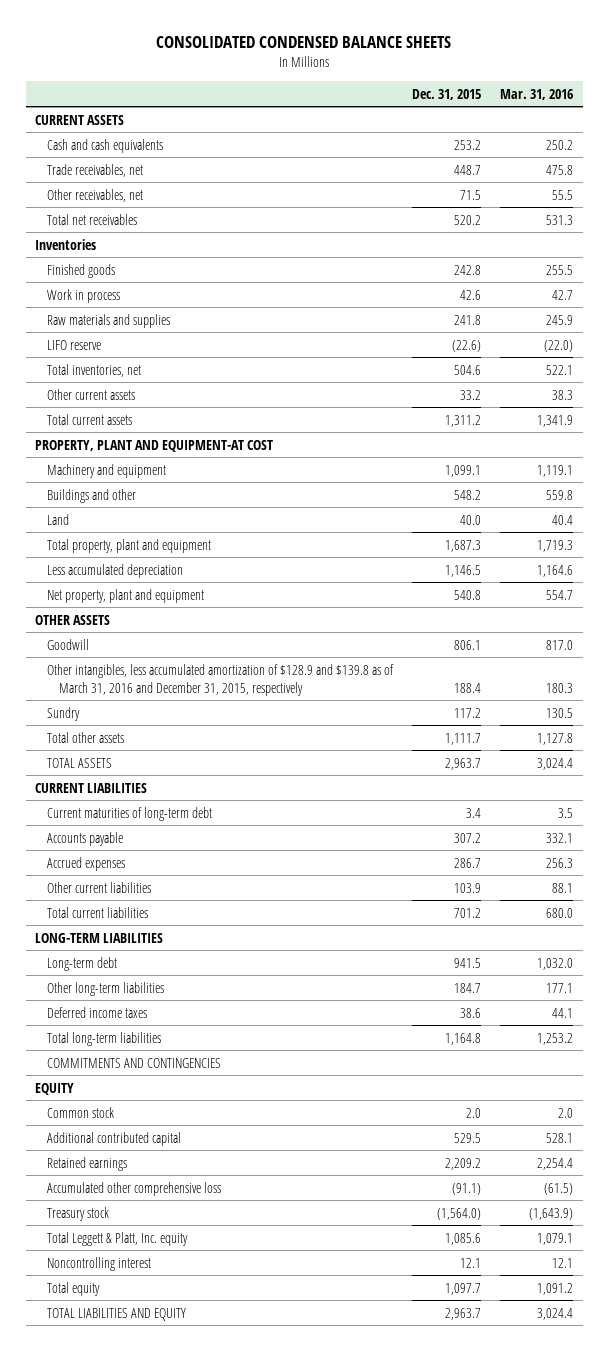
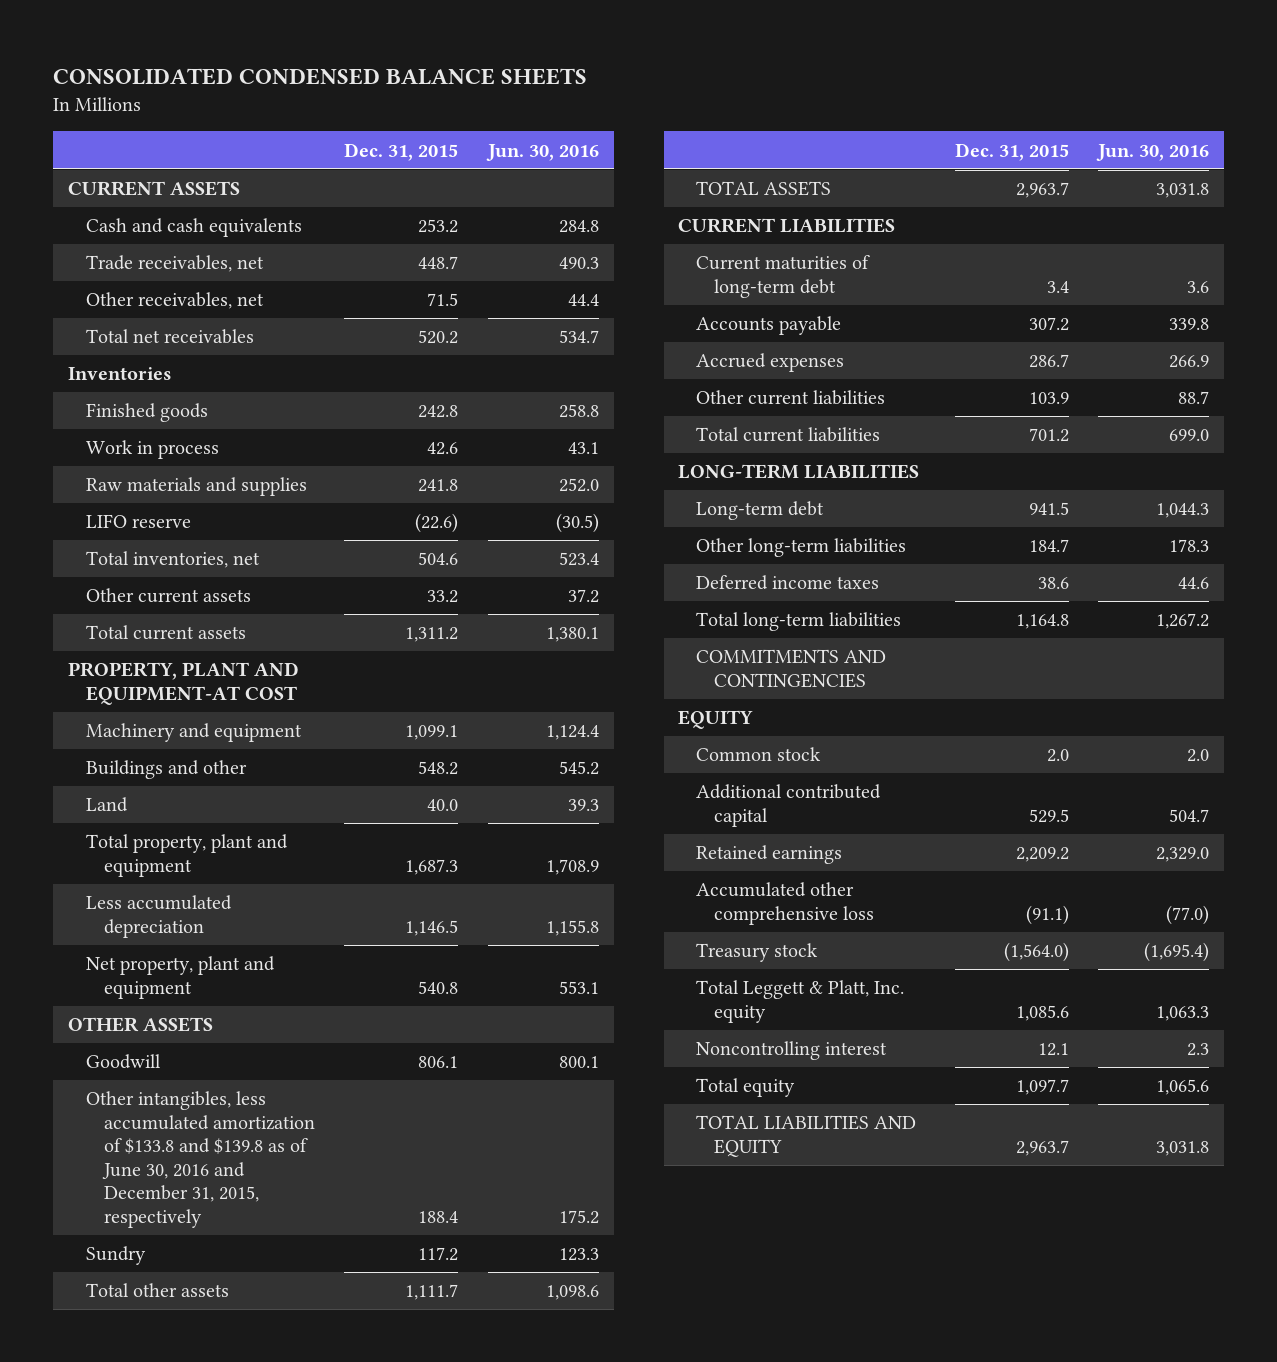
[500,88,574,100] Mar. 31, 2016 -> none
none -> [485,143,599,161] Jun. 30, 2016
[47,663,395,696] Other intangibles, less accumulated amortization of $128.9 and $139.8 as of March 31, 2016 and December 31, 2015, respectively -> [85,1091,316,1228] Other intangibles, less accumulated amortization of $133.8 and $139.8 as of June 30, 2016 and December 31, 2015, respectively

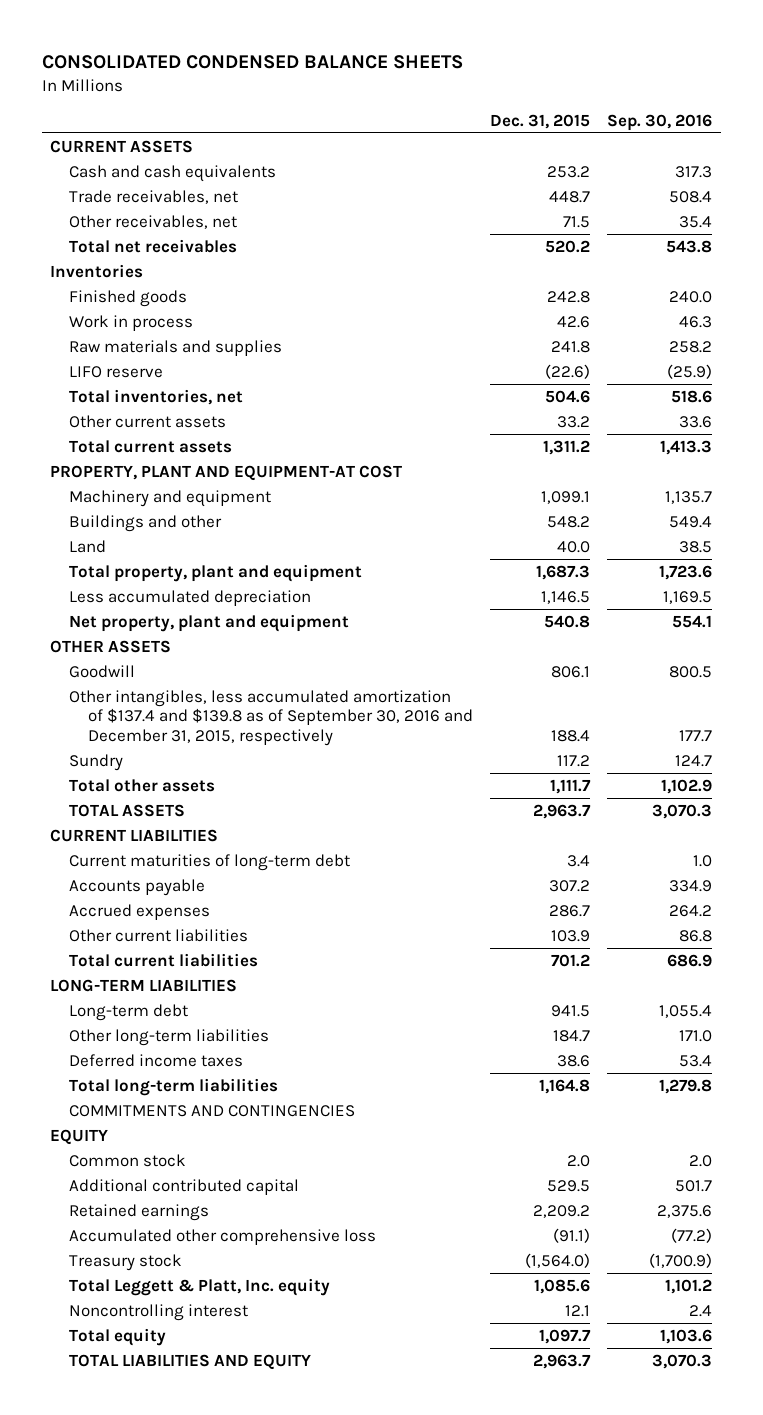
[485,143,599,161] Jun. 30, 2016 -> none
none -> [607,114,713,132] Sep. 30, 2016
[85,1091,316,1228] Other intangibles, less accumulated amortization of $133.8 and $139.8 as of June 30, 2016 and December 31, 2015, respectively -> [69,689,474,747] Other intangibles, less accumulated amortization of $137.4 and $139.8 as of September 30, 2016 and December 31, 2015, respectively

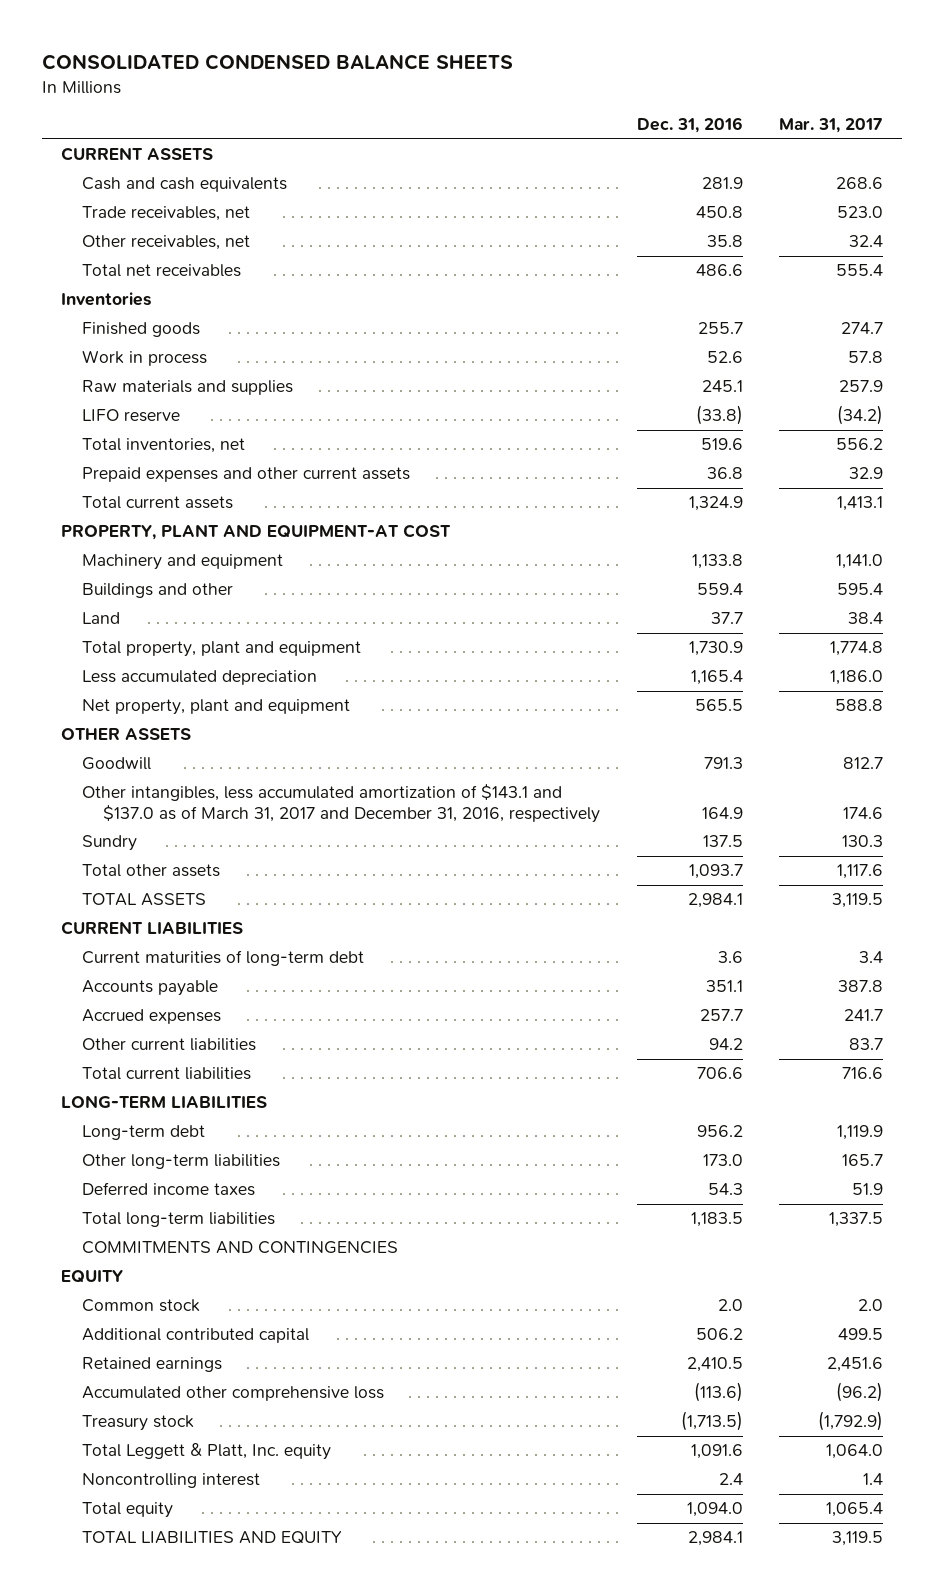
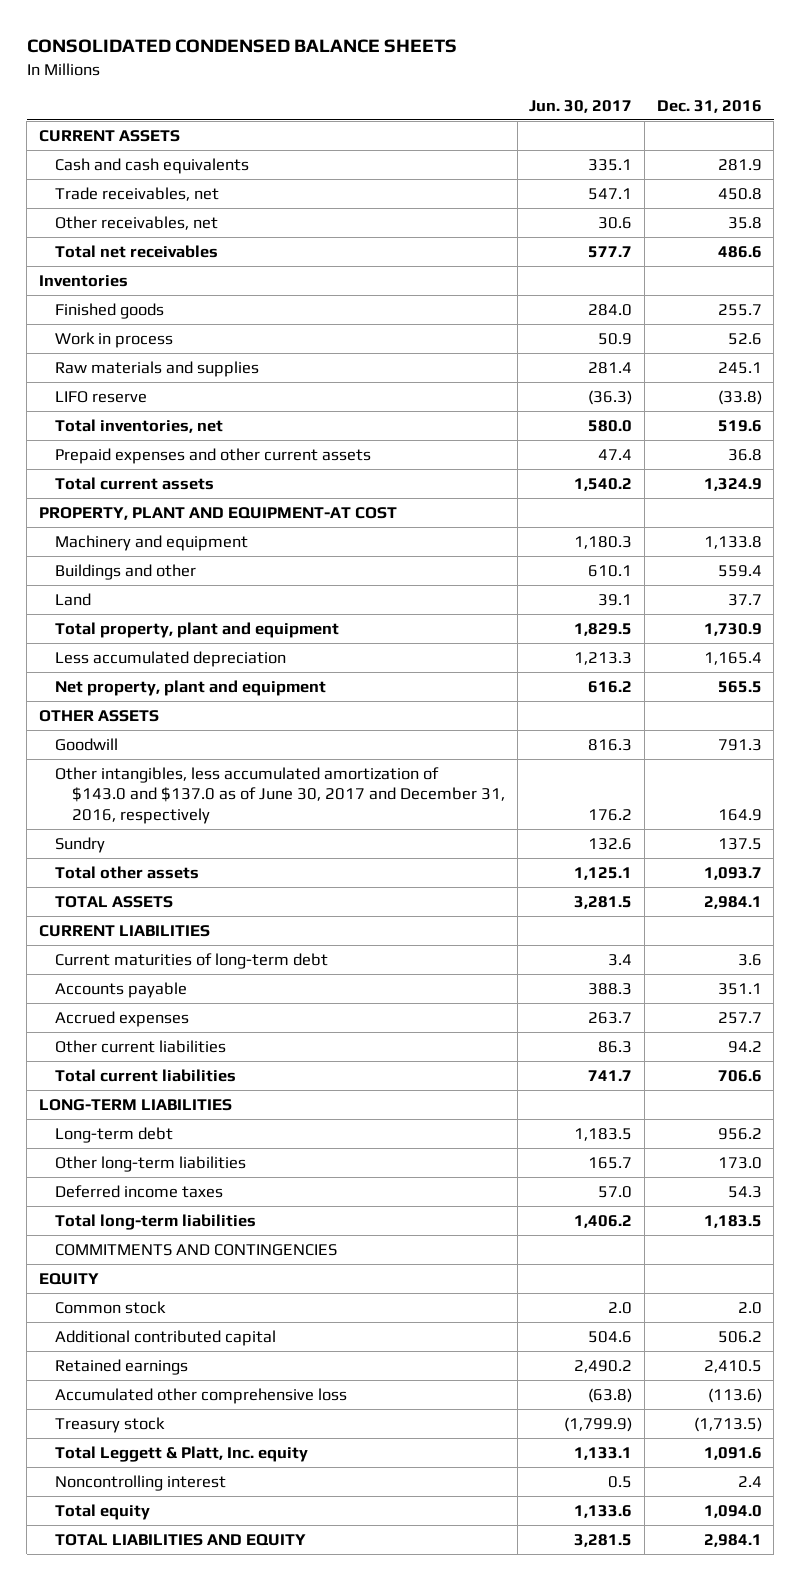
[779,118,884,134] Mar. 31, 2017 -> none
none -> [529,99,633,113] Jun. 30, 2017
[81,784,601,823] Other intangibles, less accumulated amortization of $143.1 and $137.0 as of March 31, 2017 and December 31, 2016, respectively -> [55,766,506,825] Other intangibles, less accumulated amortization of $143.0 and $137.0 as of June 30, 2017 and December 31, 2016, respectively

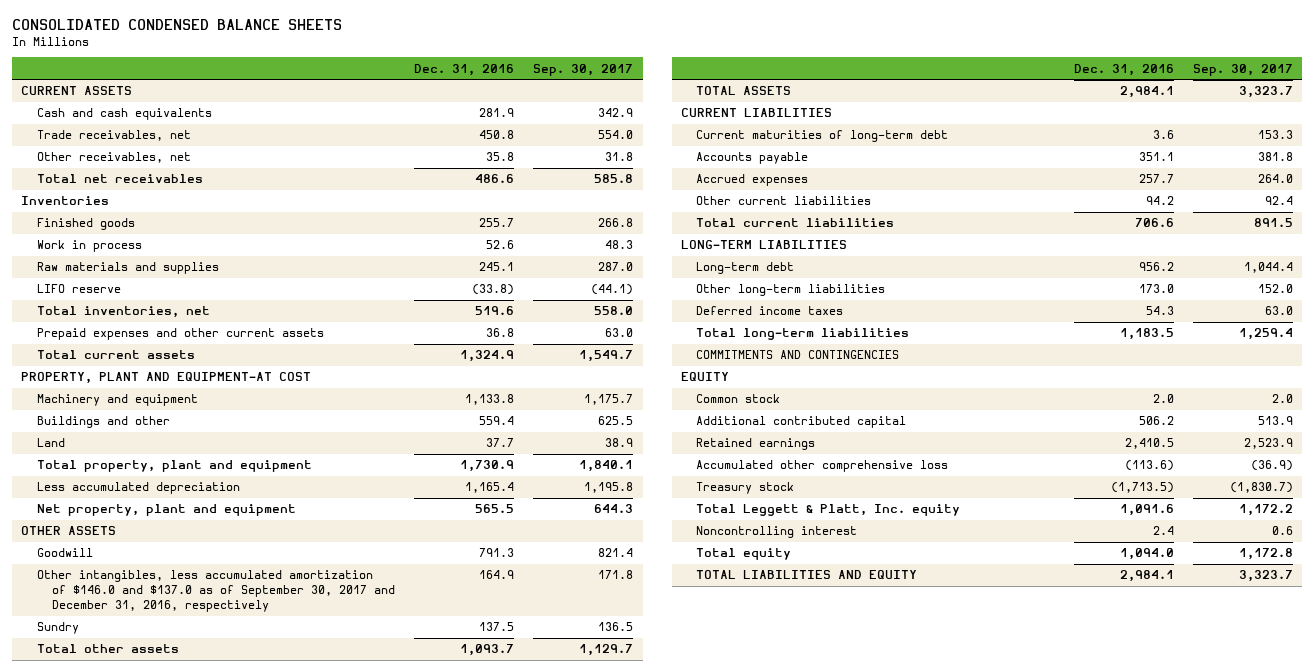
[529,99,633,113] Jun. 30, 2017 -> none
none -> [533,63,634,76] Sep. 30, 2017
[55,766,506,825] Other intangibles, less accumulated amortization of $143.0 and $137.0 as of June 30, 2017 and December 31, 2016, respectively -> [36,570,395,613] Other intangibles, less accumulated amortization of $146.0 and $137.0 as of September 30, 2017 and December 31, 2016, respectively

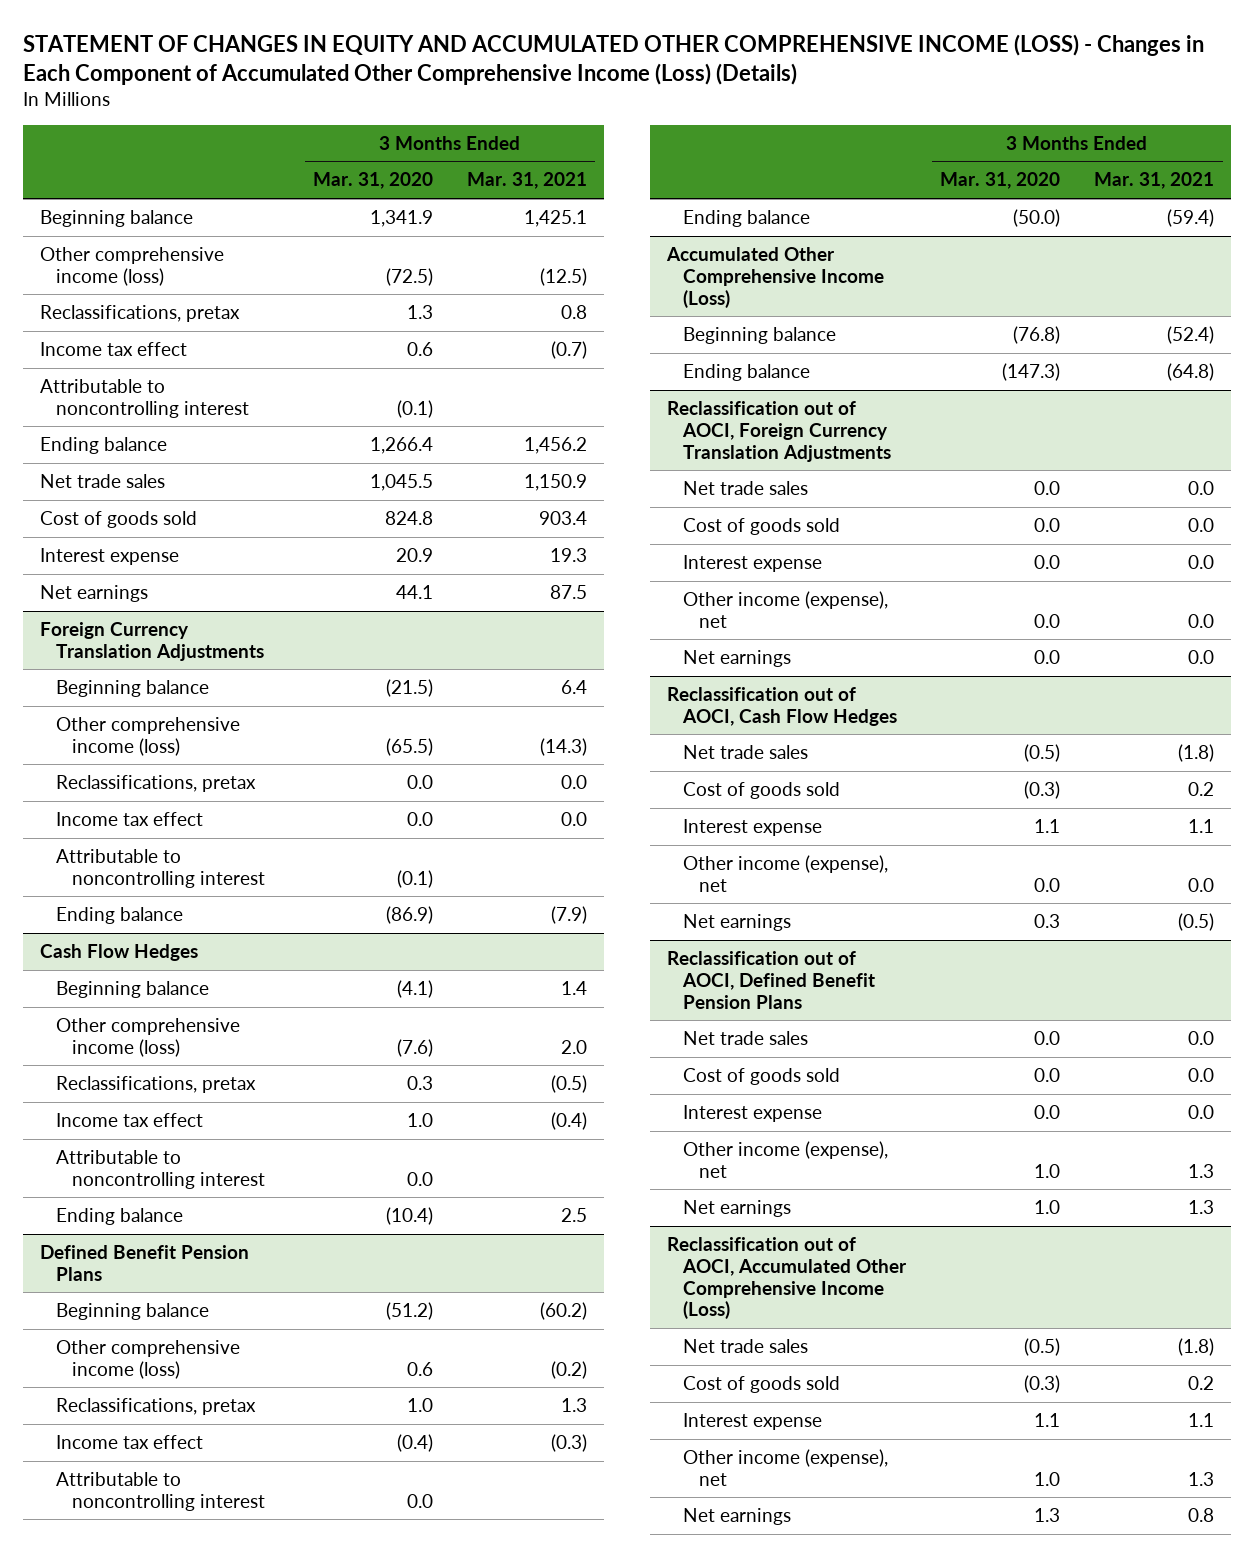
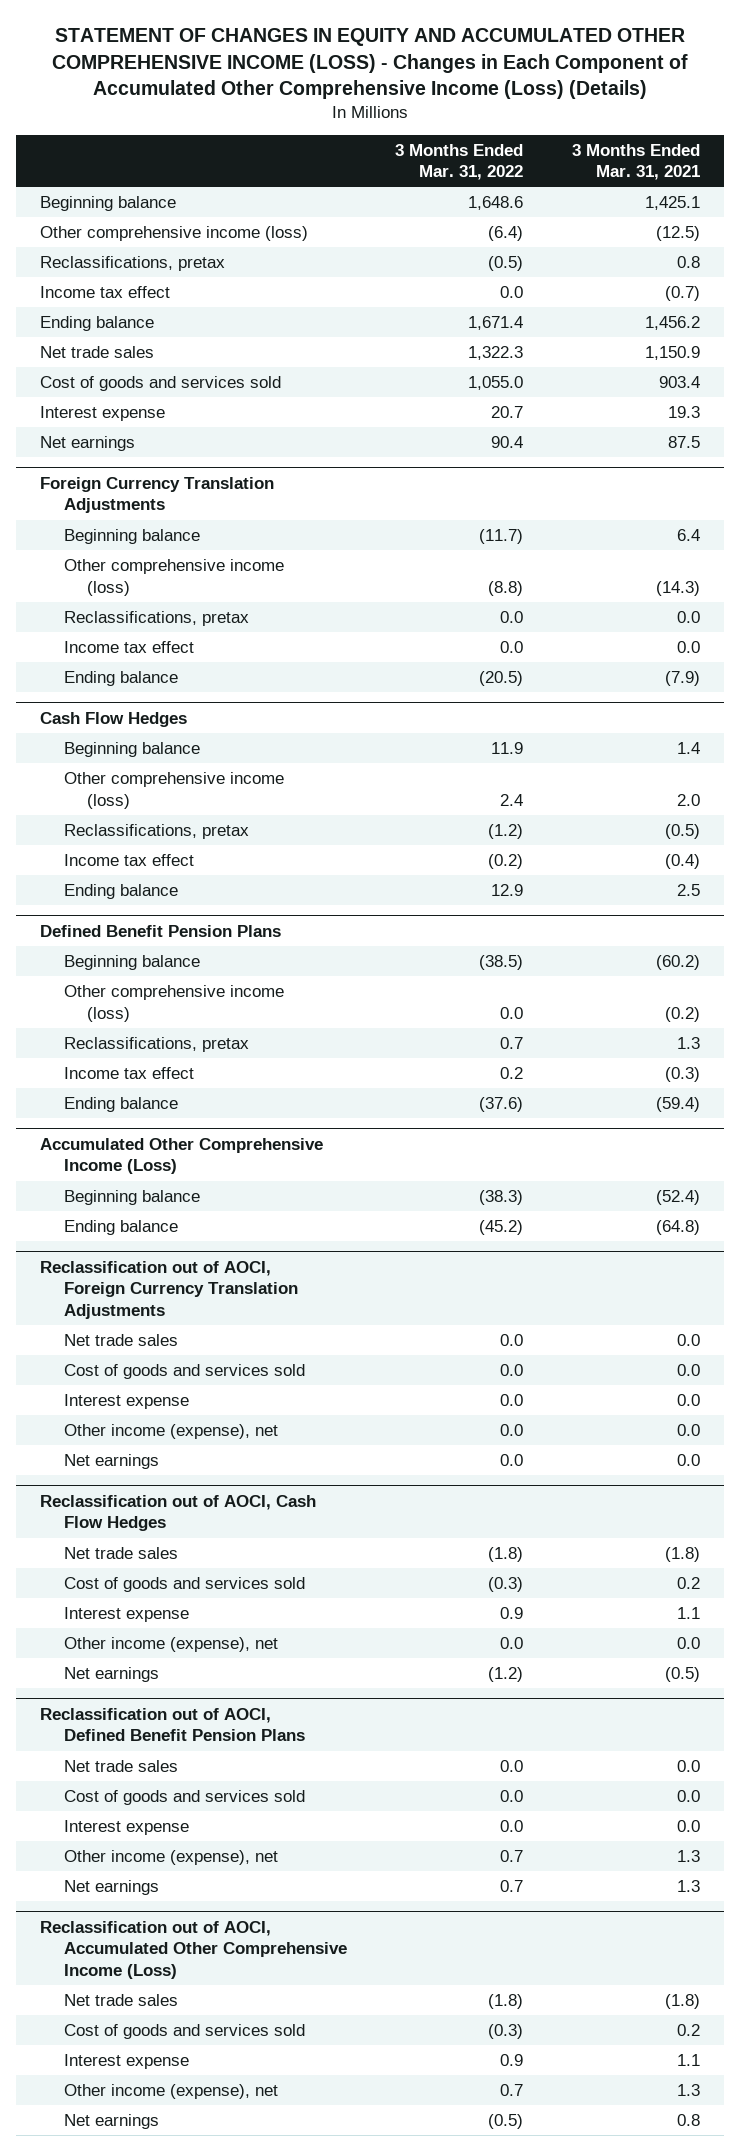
[313,172,434,190] Mar. 31, 2020 -> none
none -> [395,143,524,181] 3 Months Ended Mar. 31, 2022
[40,379,250,418] Attributable to noncontrolling interest -> none
[40,511,198,529] Cost of goods sold -> [40,375,282,391] Cost of goods and services sold
[56,849,266,888] Attributable to noncontrolling interest -> none
[56,1150,266,1189] Attributable to noncontrolling interest -> none
[56,1472,266,1511] Attributable to noncontrolling interest -> none
[683,518,841,536] Cost of goods sold -> [63,1363,305,1379] Cost of goods and services sold
[683,782,841,800] Cost of goods sold -> [63,1576,305,1592] Cost of goods and services sold
[683,1068,841,1086] Cost of goods sold -> [63,1789,305,1805] Cost of goods and services sold
[683,1376,841,1394] Cost of goods sold -> [63,2023,305,2039] Cost of goods and services sold

